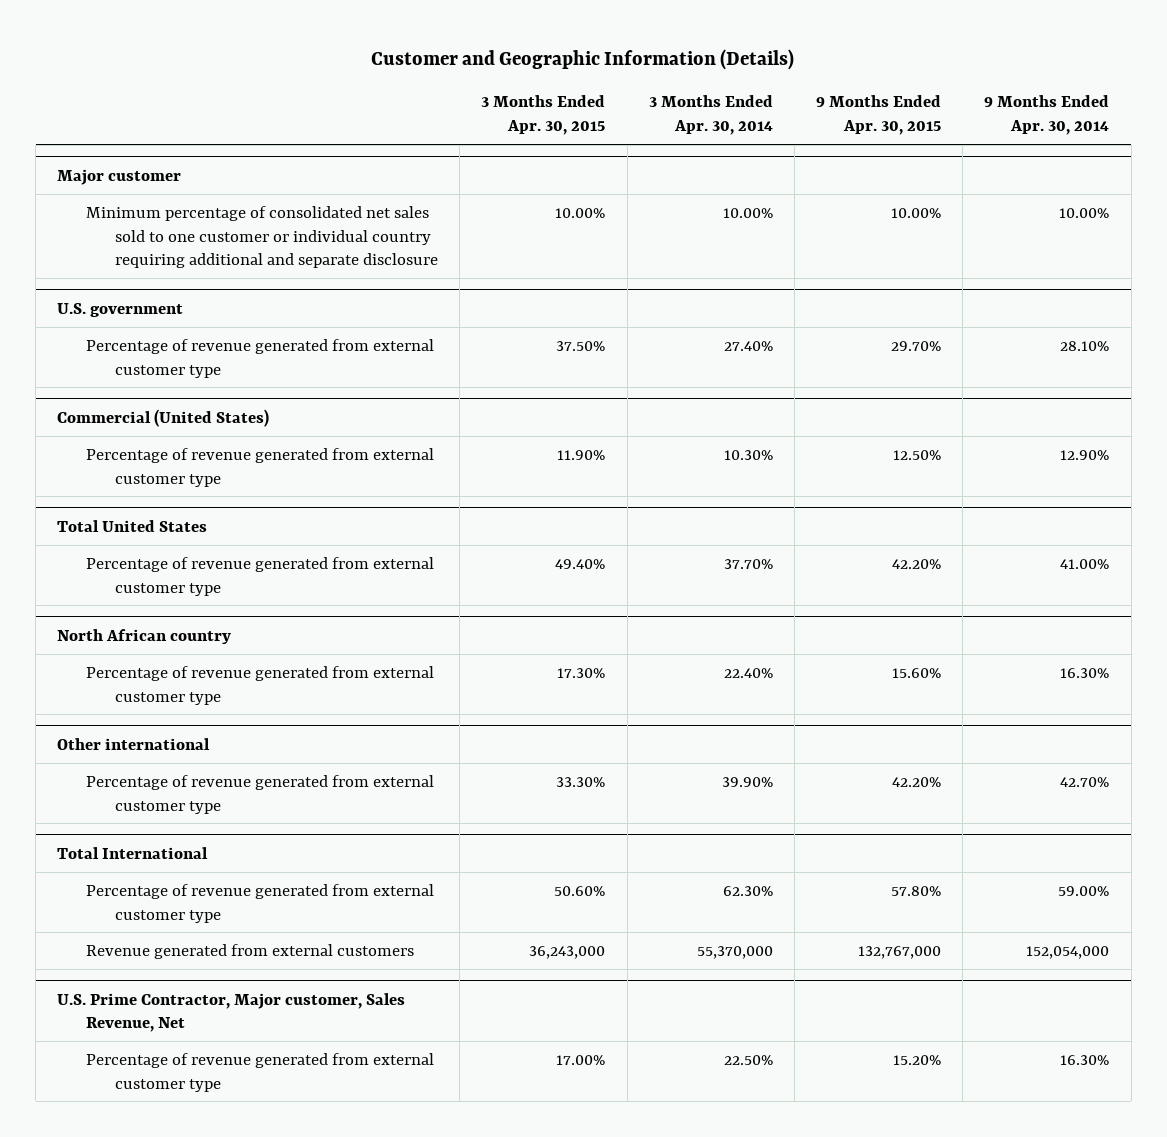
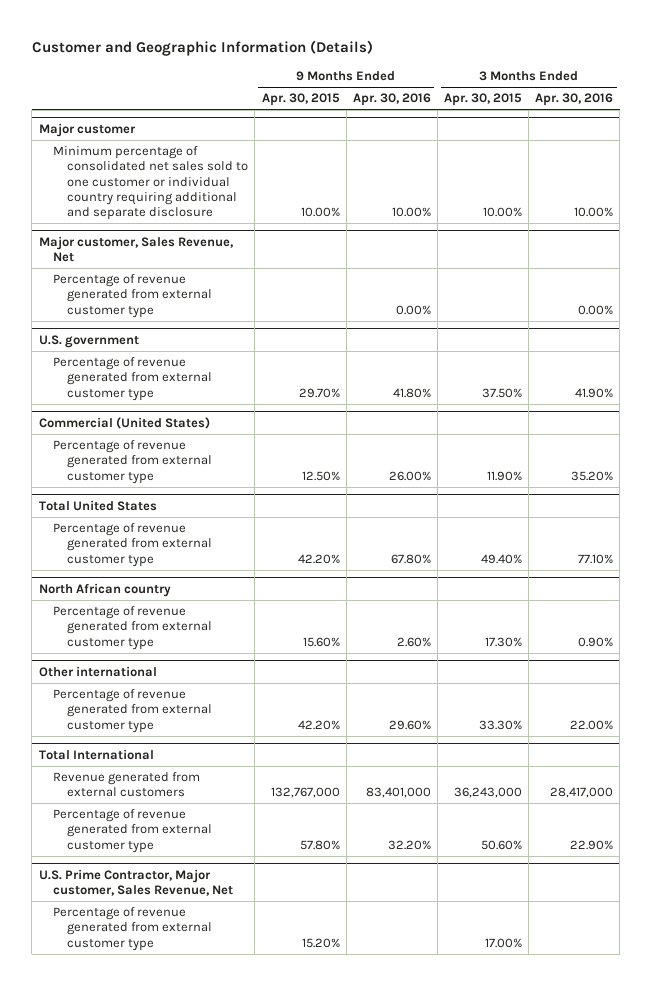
[648,95,773,136] 3 Months Ended Apr. 30, 2014 -> none
[984,95,1110,136] 9 Months Ended Apr. 30, 2014 -> none
none -> [352,93,431,107] Apr. 30, 2016
none -> [535,93,614,107] Apr. 30, 2016
none -> [38,235,233,263] Major customer, Sales Revenue, Net
none -> [52,274,213,318] Percentage of revenue generated from external customer type
[86,883,435,923] Percentage of revenue generated from external customer type -> [52,809,213,853] Percentage of revenue generated from external customer type

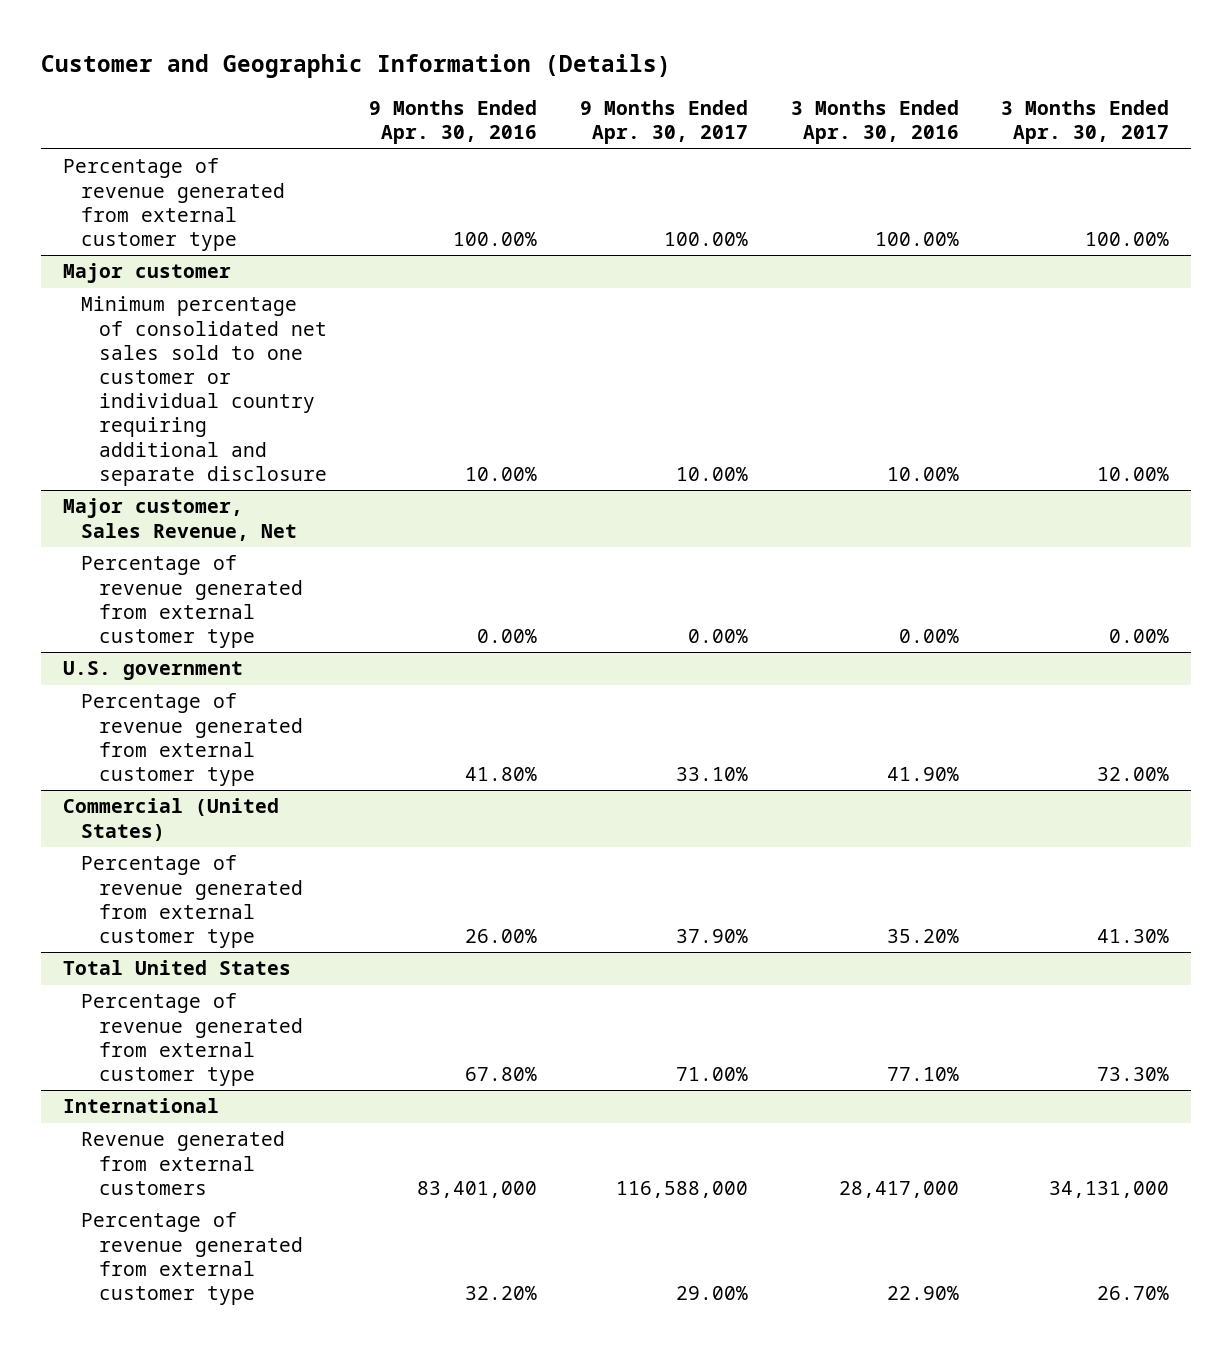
[261,93,340,107] Apr. 30, 2015 -> none
[444,93,523,107] Apr. 30, 2015 -> none
none -> [579,100,748,145] 9 Months Ended Apr. 30, 2017
none -> [1001,100,1170,145] 3 Months Ended Apr. 30, 2017
none -> [62,158,285,251] Percentage of revenue generated from external customer type
[38,582,171,597] North African country -> none
[52,606,213,650] Percentage of revenue generated from external customer type -> none
[38,665,157,677] Other international -> none
[52,689,213,733] Percentage of revenue generated from external customer type -> none
[38,748,154,760] Total International -> [62,1098,219,1114] International
[38,868,233,897] U.S. Prime Contractor, Major customer, Sales Revenue, Net -> none
[52,907,213,951] Percentage of revenue generated from external customer type -> none

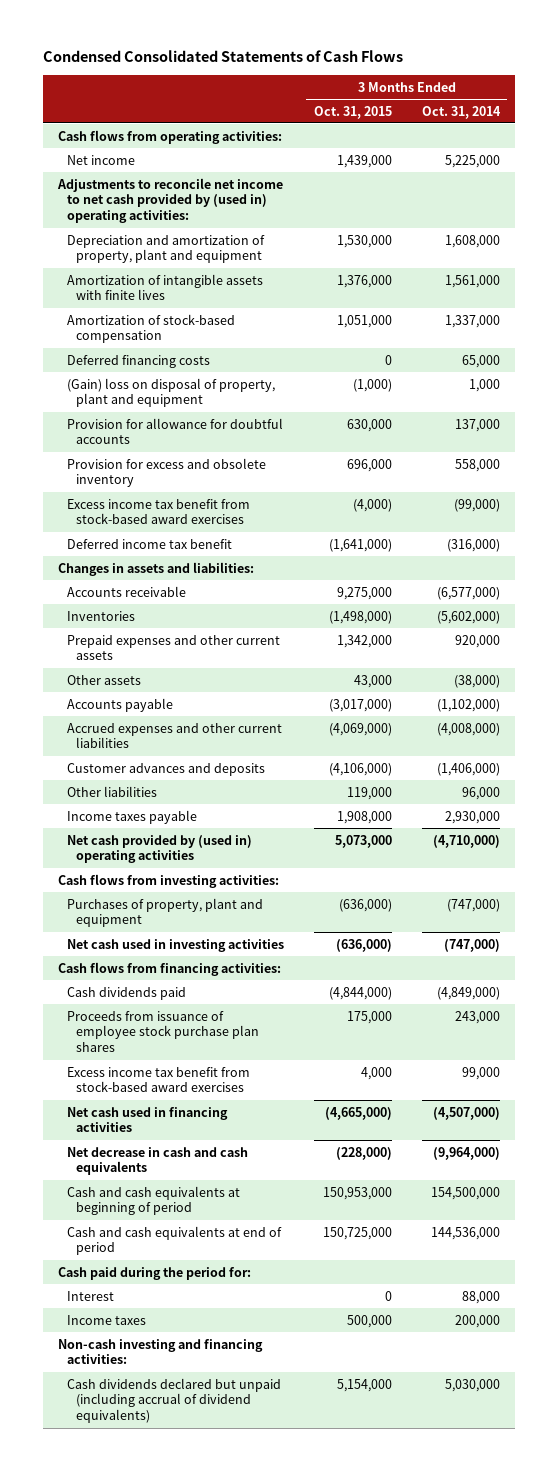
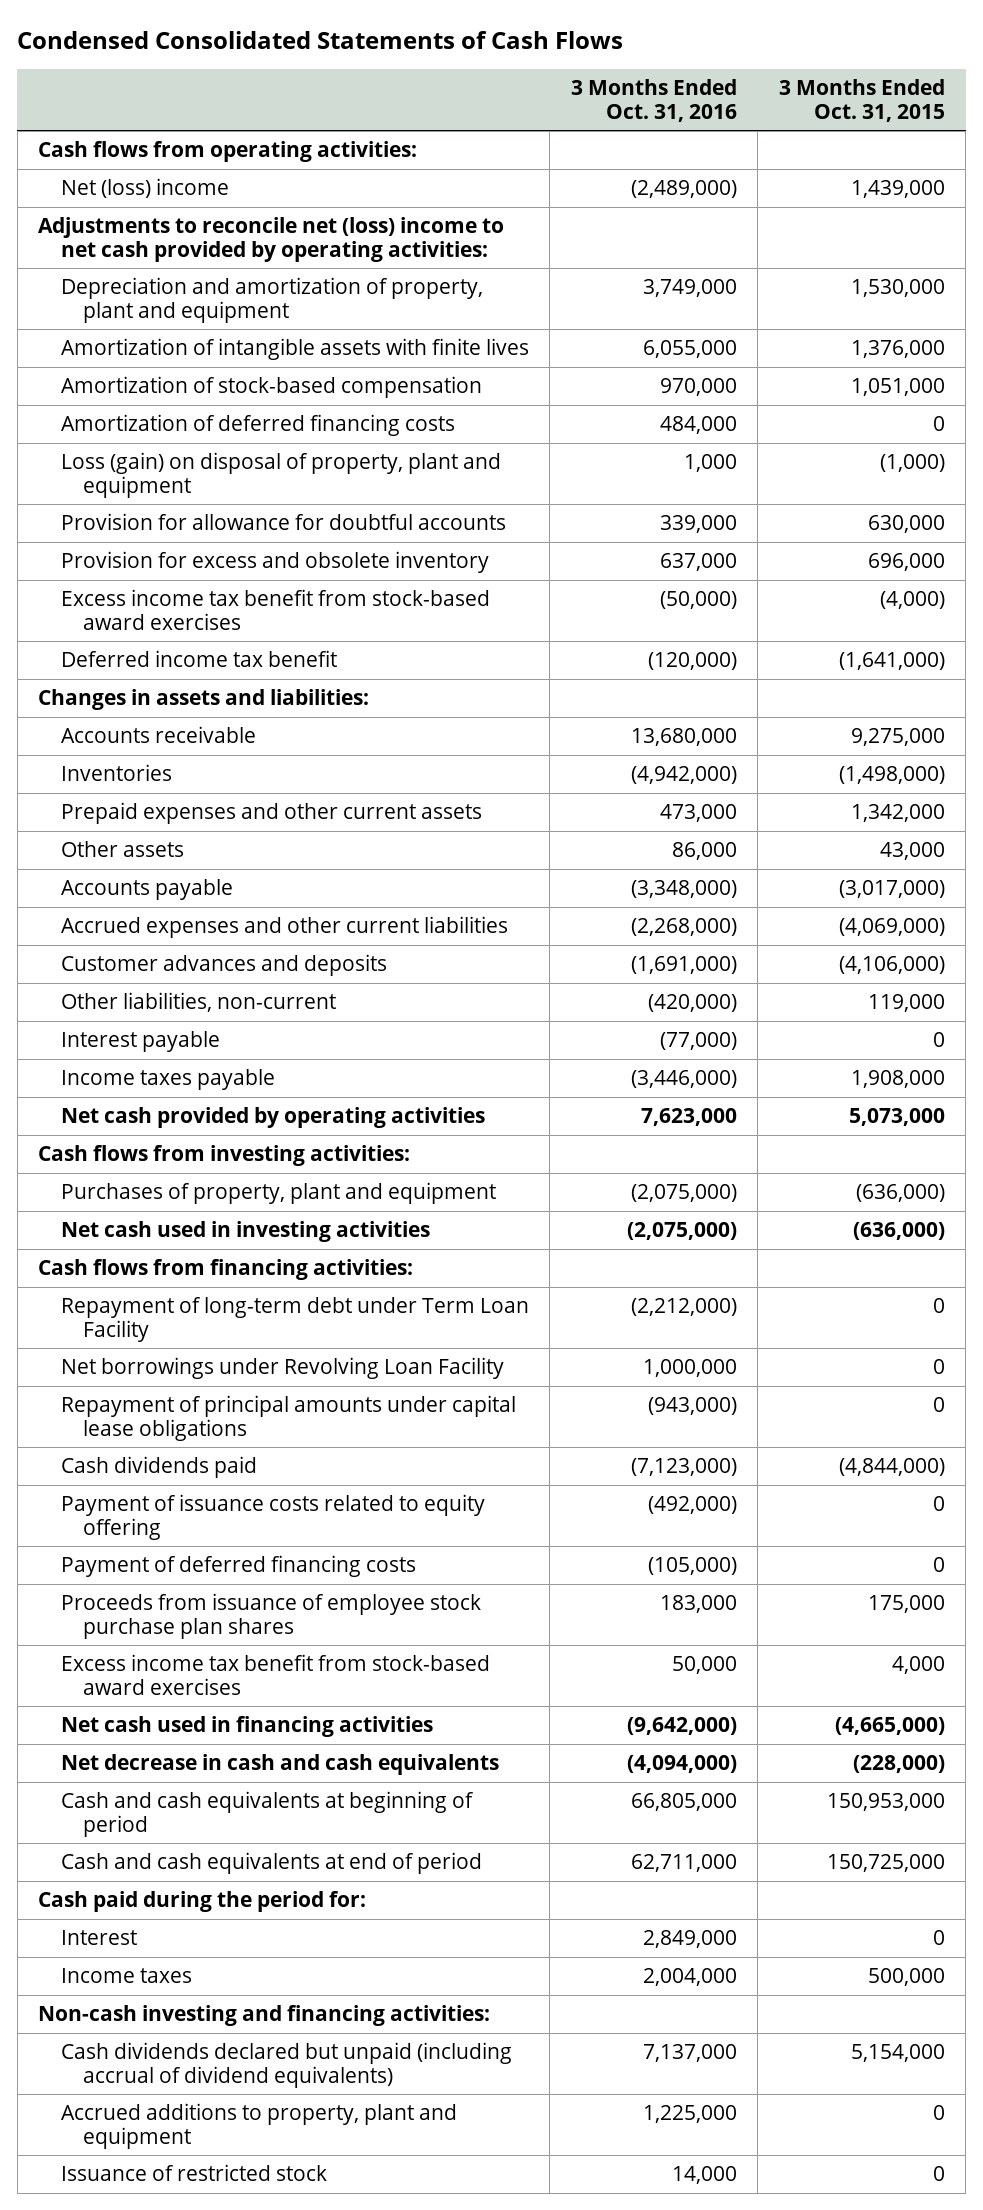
[421,105,501,119] Oct. 31, 2014 -> none
none -> [570,79,737,122] 3 Months Ended Oct. 31, 2016
[66,154,135,165] Net income -> [60,178,229,199] Net (loss) income
[56,177,283,224] Adjustments to reconcile net income to net cash provided by (used in) operating activities: -> [38,217,505,262] Adjustments to reconcile net (loss) income to net cash provided by operating activities:
[66,354,210,368] Deferred financing costs -> [60,414,455,437] Amortization of deferred financing costs
[66,377,275,408] (Gain) loss on disposal of property, plant and equipment -> [60,452,501,498] Loss (gain) on disposal of property, plant and equipment
[66,785,157,797] Other liabilities -> [60,992,336,1013] Other liabilities, non-current
none -> [60,1031,220,1053] Interest payable
[66,834,252,864] Net cash provided by (used in) operating activities -> [60,1107,485,1129] Net cash provided by operating activities
none -> [60,1297,529,1342] Repayment of long-term debt under Term Loan Facility
none -> [60,1357,504,1380] Net borrowings under Revolving Loan Facility
none -> [60,1395,516,1441] Repayment of principal amounts under capital lease obligations
none -> [60,1494,485,1540] Payment of issuance costs related to equity offering
none -> [60,1555,416,1578] Payment of deferred financing costs
none -> [60,2103,457,2149] Accrued additions to property, plant and equipment
none -> [60,2164,327,2182] Issuance of restricted stock

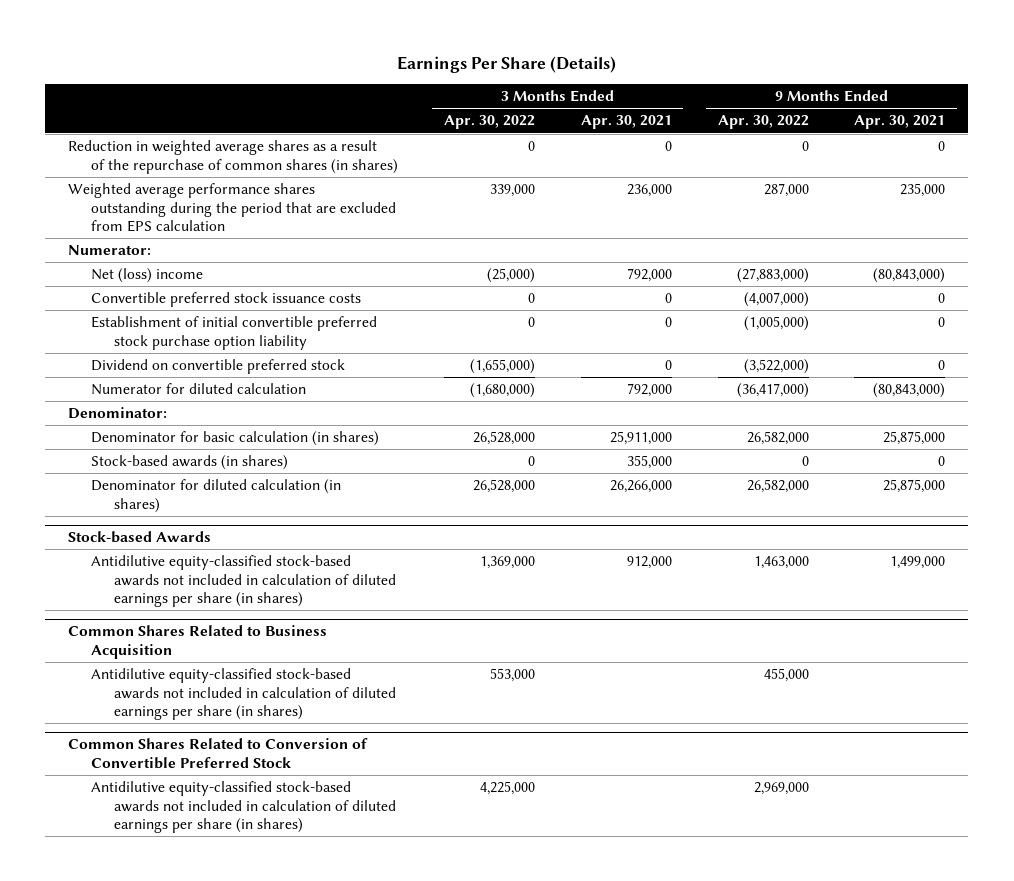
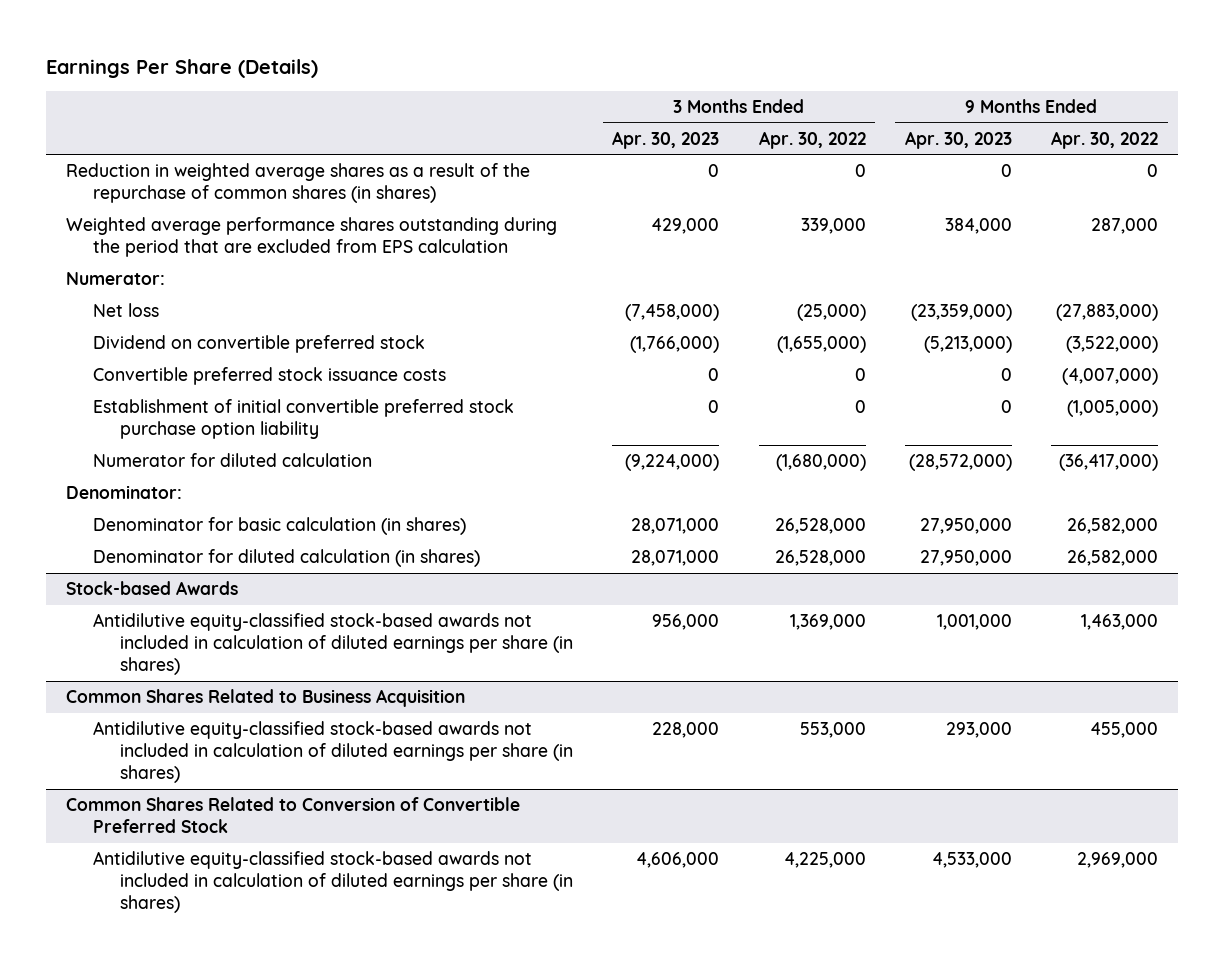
[580,115,672,130] Apr. 30, 2021 -> none
[854,115,946,130] Apr. 30, 2021 -> none
none -> [612,130,720,149] Apr. 30, 2023
none -> [904,130,1012,149] Apr. 30, 2023
[91,268,204,284] Net (loss) income -> [93,302,160,317] Net loss
[91,359,346,375] Dividend on convertible preferred stock -> [93,334,426,353] Dividend on convertible preferred stock
[91,455,289,471] Stock-based awards (in shares) -> none

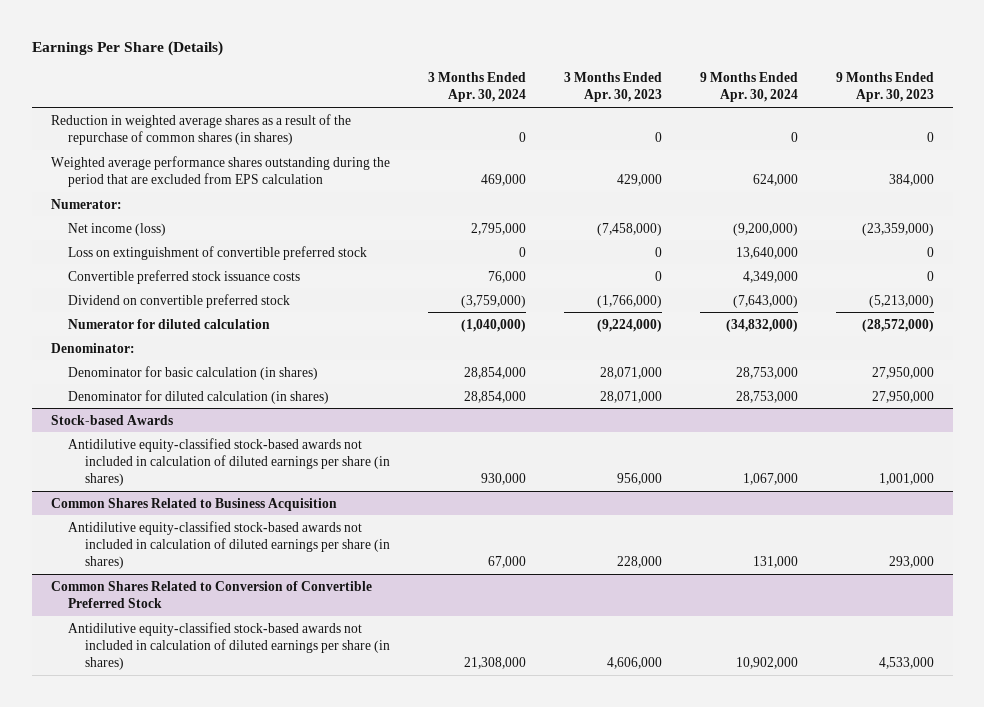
[758,130,866,149] Apr. 30, 2022 -> none
[1051,130,1159,149] Apr. 30, 2022 -> none
none -> [427,72,526,103] 3 Months Ended Apr. 30, 2024
none -> [699,72,798,103] 9 Months Ended Apr. 30, 2024
[93,302,160,317] Net loss -> [67,222,166,236] Net income (loss)
none -> [67,245,367,260] Loss on extinguishment of convertible preferred stock
[93,398,515,440] Establishment of initial convertible preferred stock purchase option liability -> none
[93,334,426,353] Dividend on convertible preferred stock -> [67,293,290,308] Dividend on convertible preferred stock

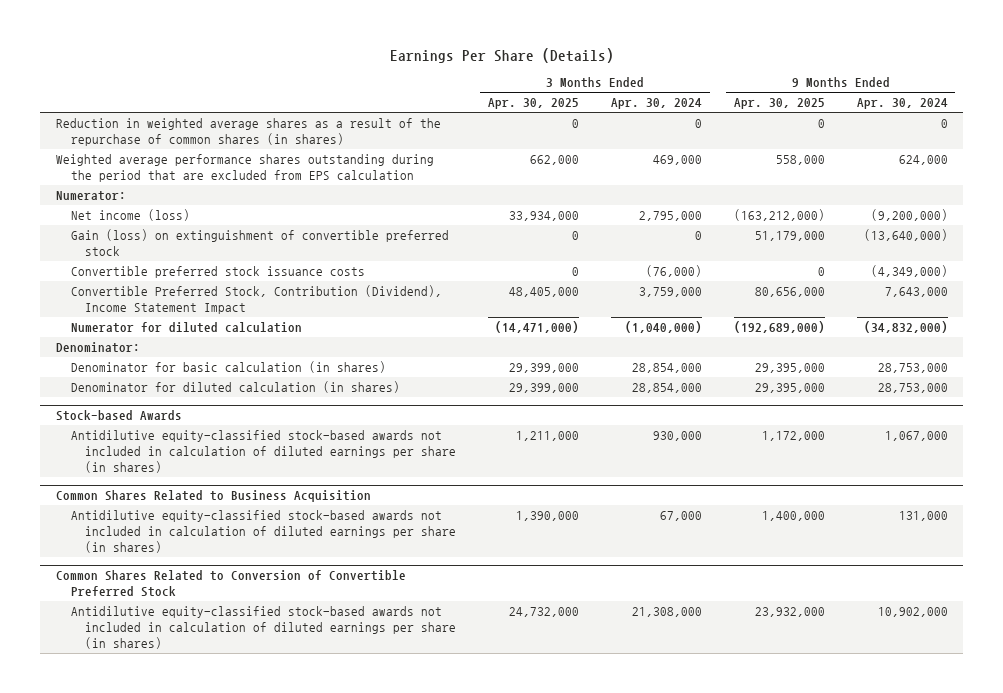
[563,72,662,103] 3 Months Ended Apr. 30, 2023 -> none
[835,72,934,103] 9 Months Ended Apr. 30, 2023 -> none
none -> [488,98,580,110] Apr. 30, 2025
none -> [733,98,825,110] Apr. 30, 2025
[67,293,290,308] Dividend on convertible preferred stock -> none
[67,245,367,260] Loss on extinguishment of convertible preferred stock -> [70,229,449,257] Gain (loss) on extinguishment of convertible preferred stock
[735,246,798,259] 13,640,000 -> [863,229,948,242] (13,640,000)
[487,270,526,283] 76,000 -> [645,265,702,278] (76,000)
[742,270,798,283] 4,349,000 -> [870,265,948,278] (4,349,000)
none -> [70,285,442,315] Convertible Preferred Stock, Contribution (Dividend), Income Statement Impact

